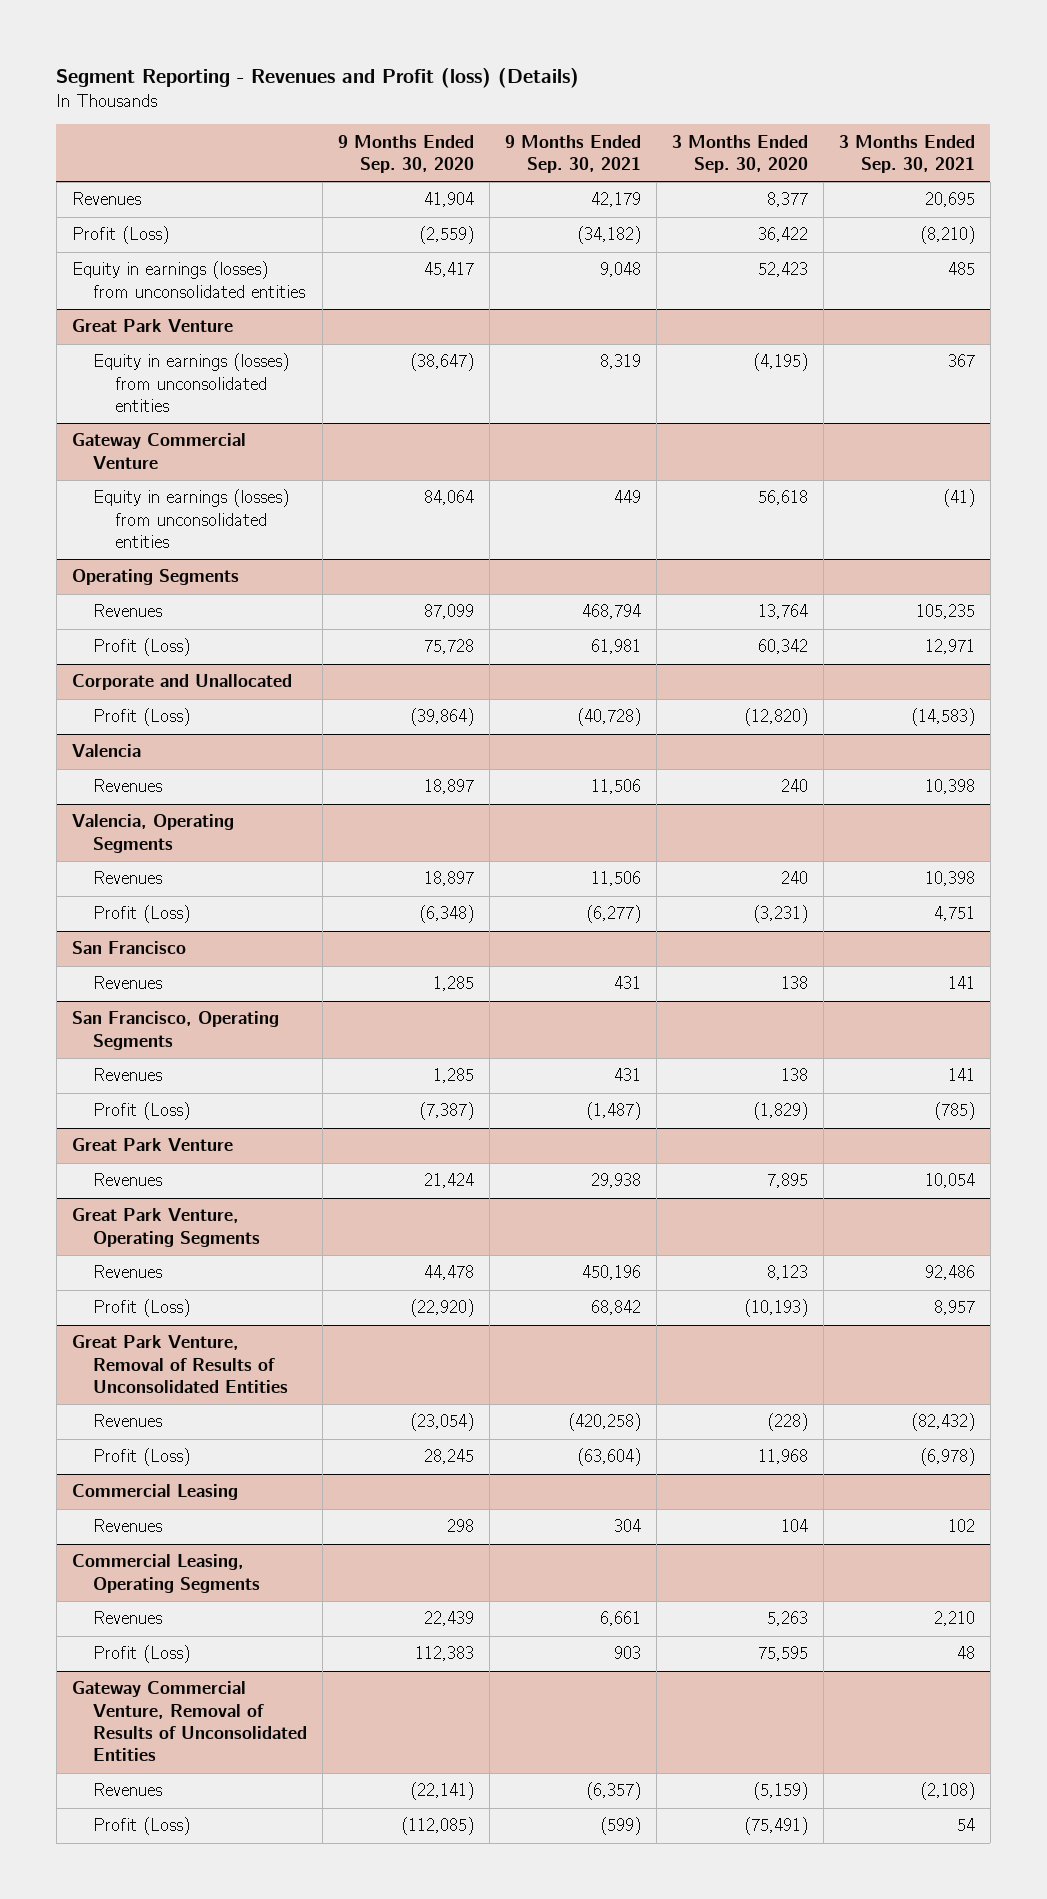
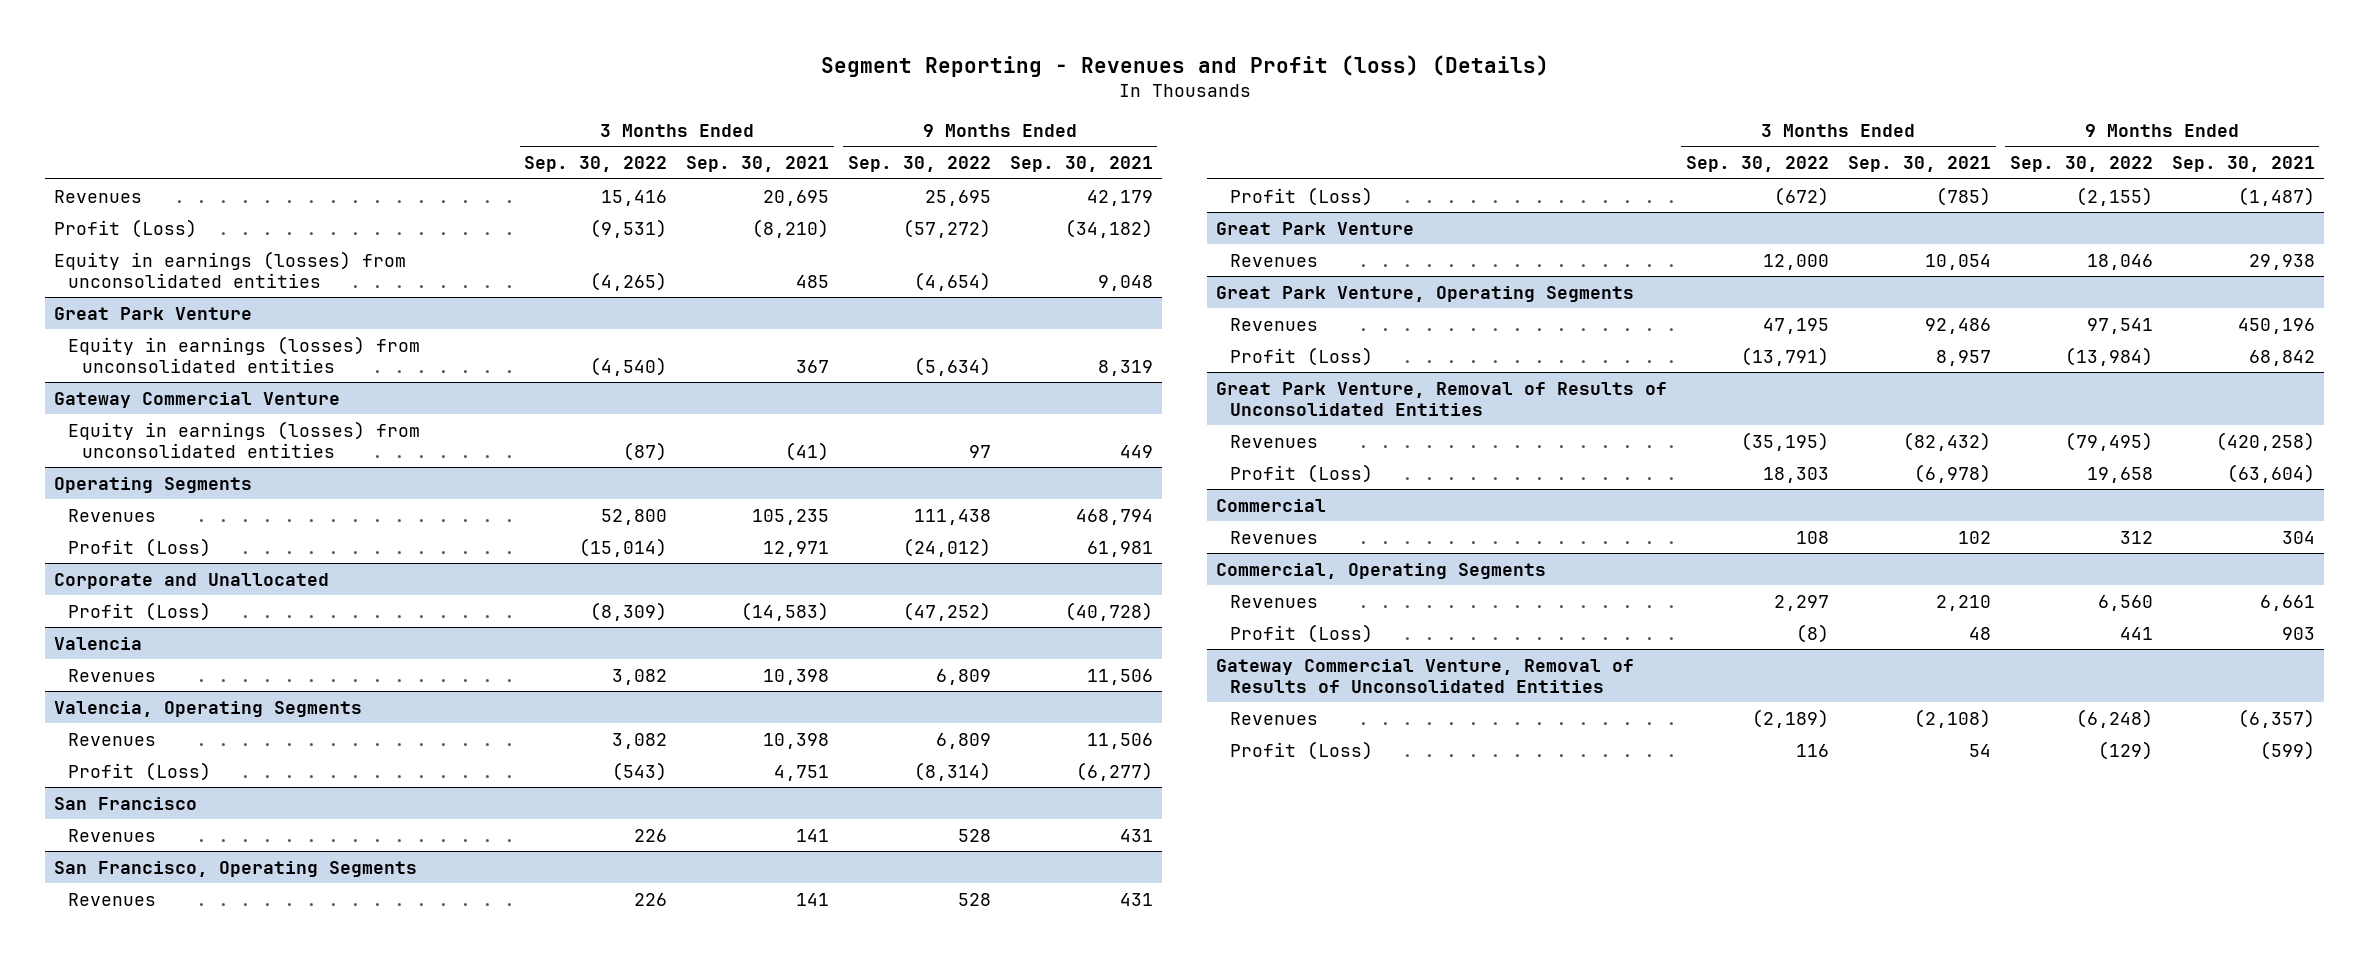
[338,134,475,173] 9 Months Ended Sep. 30, 2020 -> none
[671,134,808,173] 3 Months Ended Sep. 30, 2020 -> none
none -> [524,156,668,173] Sep. 30, 2022
none -> [847,156,991,173] Sep. 30, 2022
[71,1484,238,1501] Commercial Leasing -> [1216,498,1327,512] Commercial
[71,1554,261,1593] Commercial Leasing, Operating Segments -> [1216,562,1547,579] Commercial, Operating Segments

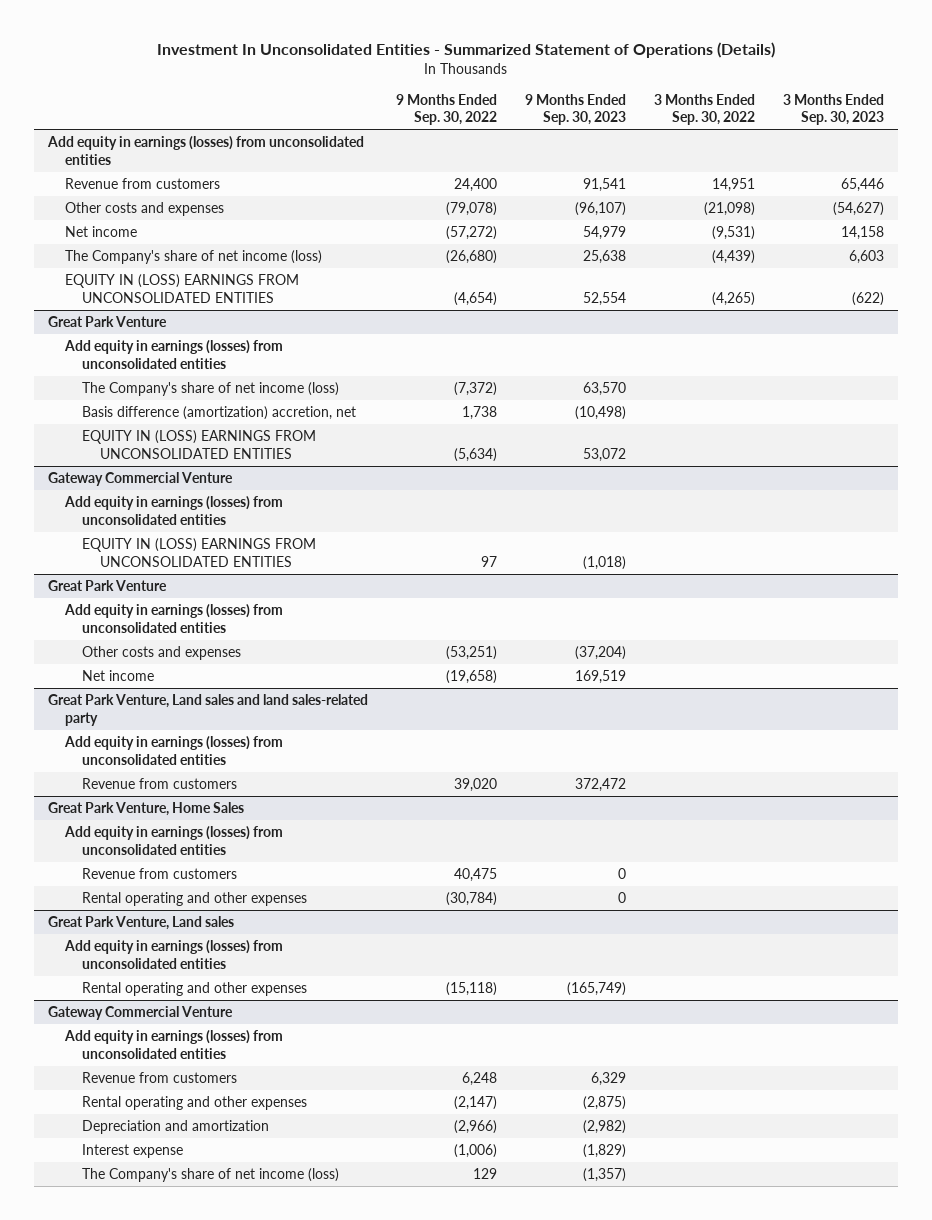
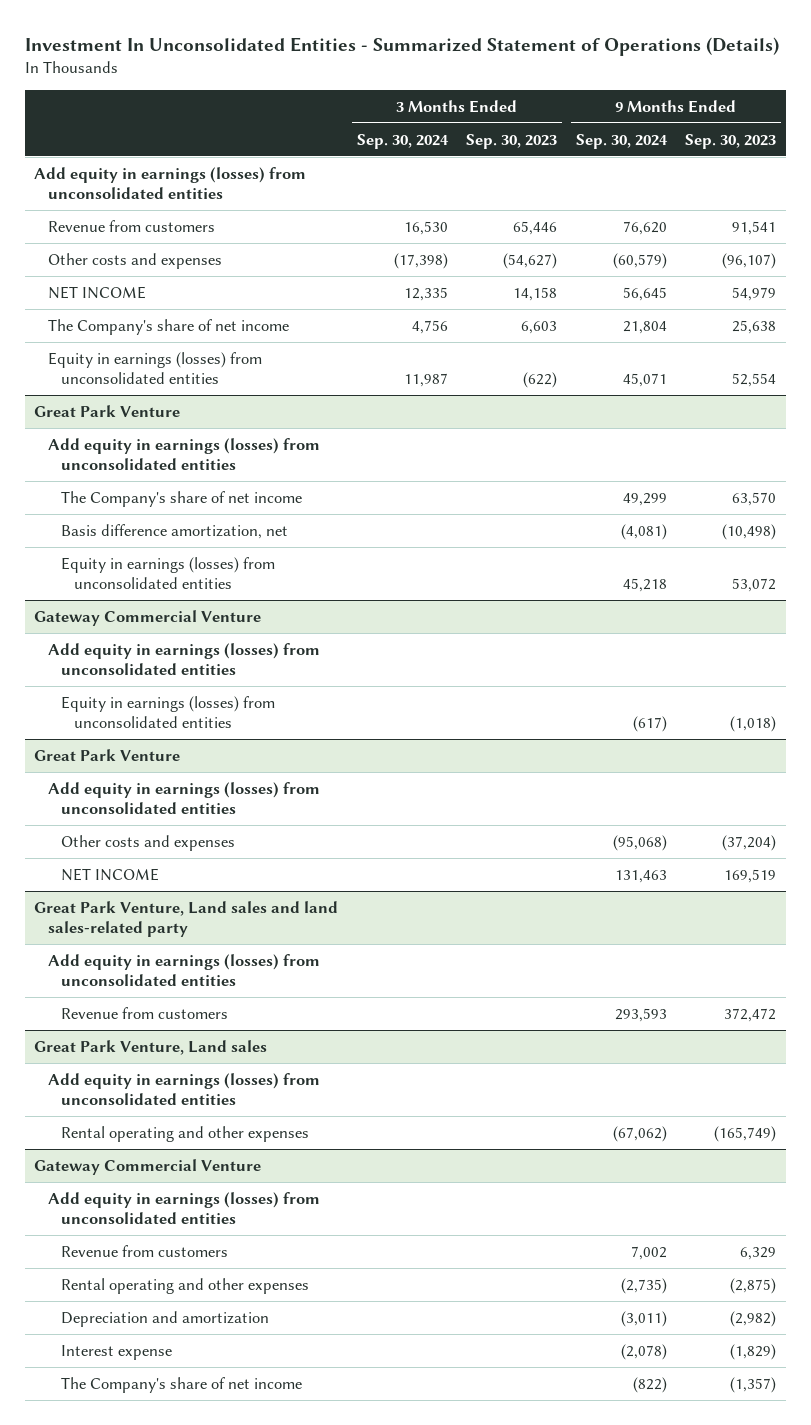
[395,93,497,126] 9 Months Ended Sep. 30, 2022 -> none
[654,93,756,126] 3 Months Ended Sep. 30, 2022 -> none
none -> [356,133,449,149] Sep. 30, 2024
none -> [575,133,668,149] Sep. 30, 2024
[65,226,138,238] Net income -> [47,285,146,299] NET INCOME
[65,250,323,265] The Company's share of net income (loss) -> [47,318,289,335] The Company's share of net income
[65,274,300,303] EQUITY IN (LOSS) EARNINGS FROM UNCONSOLIDATED ENTITIES -> [47,351,262,385] Equity in earnings (losses) from unconsolidated entities
[82,382,340,397] The Company's share of net income (loss) -> [60,490,302,507] The Company's share of net income
[82,406,357,421] Basis difference (amortization) accretion, net -> [60,523,288,539] Basis difference amortization, net
[82,430,317,459] EQUITY IN (LOSS) EARNINGS FROM UNCONSOLIDATED ENTITIES -> [60,556,275,590] Equity in earnings (losses) from unconsolidated entities
[82,538,317,567] EQUITY IN (LOSS) EARNINGS FROM UNCONSOLIDATED ENTITIES -> [60,695,275,729] Equity in earnings (losses) from unconsolidated entities
[82,670,155,682] Net income -> [60,867,159,881] NET INCOME
[47,802,244,817] Great Park Venture, Home Sales -> none
[64,826,284,855] Add equity in earnings (losses) from unconsolidated entities -> none
[82,868,238,880] Revenue from customers -> none
[82,892,308,907] Rental operating and other expenses -> none
[82,1168,340,1183] The Company's share of net income (loss) -> [60,1376,302,1393] The Company's share of net income

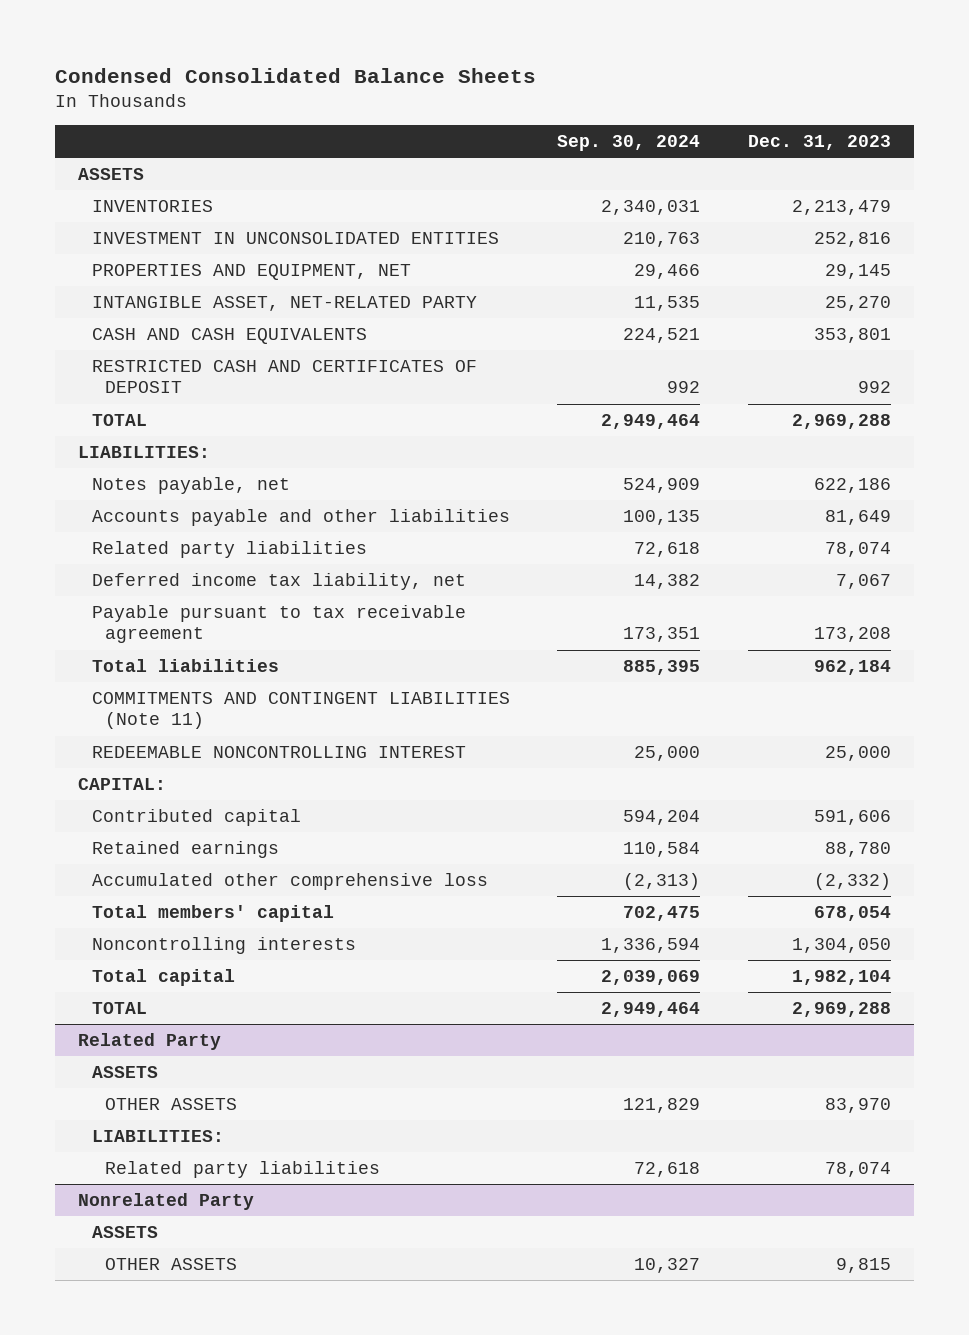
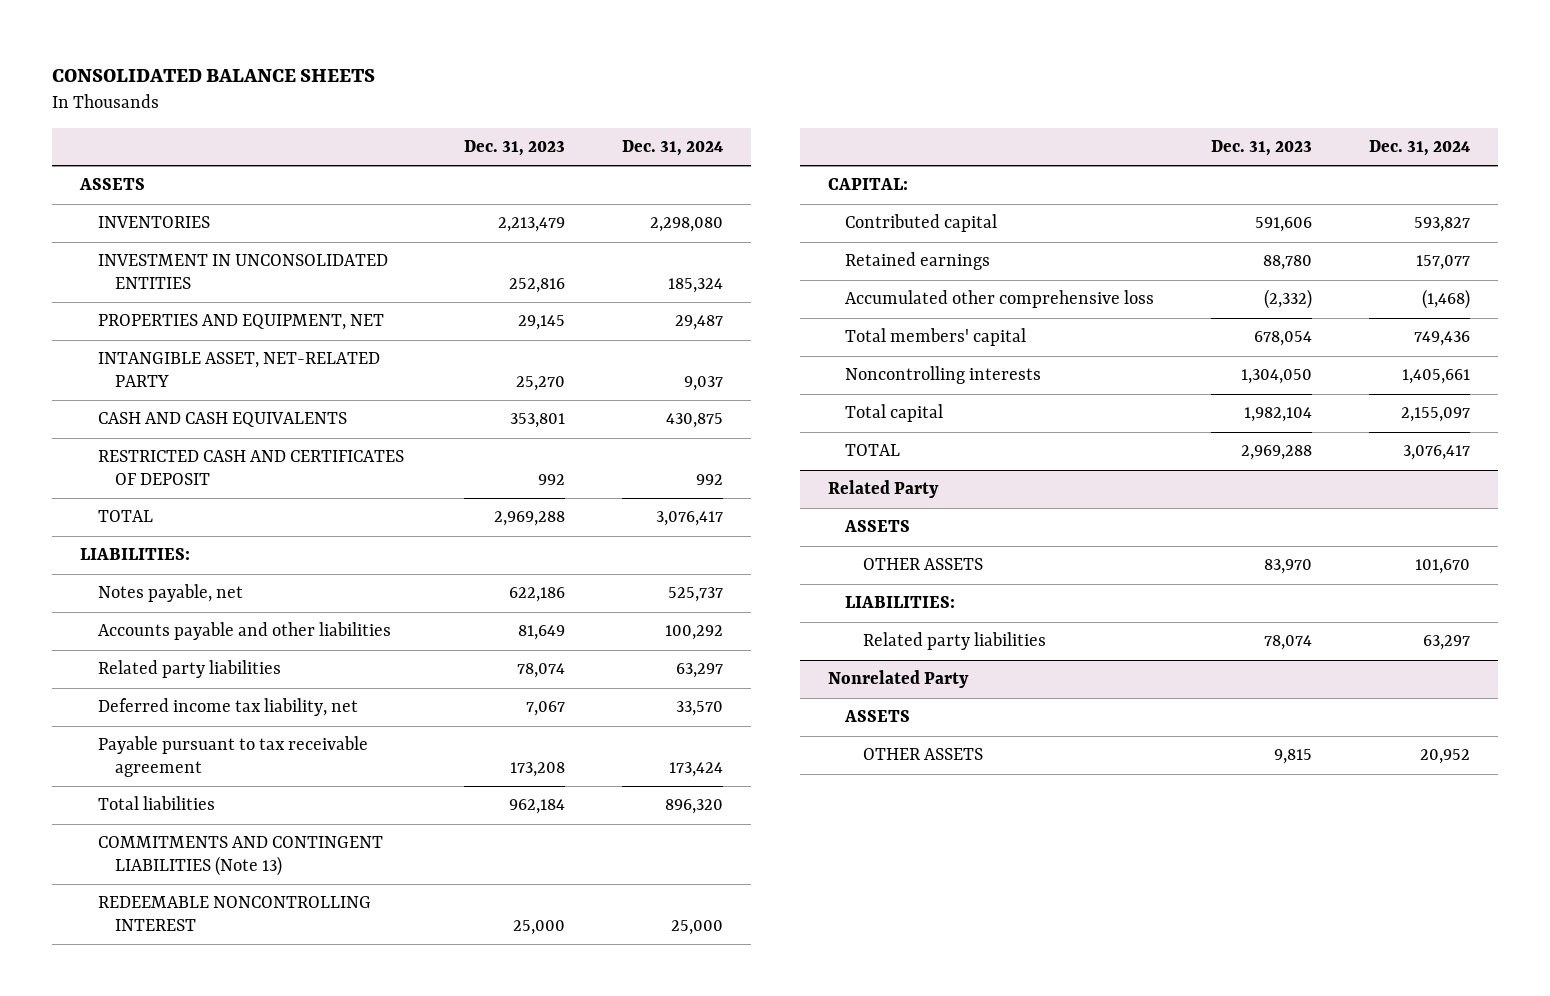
[54,67,536,83] Condensed Consolidated Balance Sheets -> [52,69,376,83] CONSOLIDATED BALANCE SHEETS
[557,135,701,152] Sep. 30, 2024 -> none
none -> [621,140,723,157] Dec. 31, 2024
[91,692,510,730] COMMITMENTS AND CONTINGENT LIABILITIES (Note 11) -> [97,836,383,876] COMMITMENTS AND CONTINGENT LIABILITIES (Note 13)

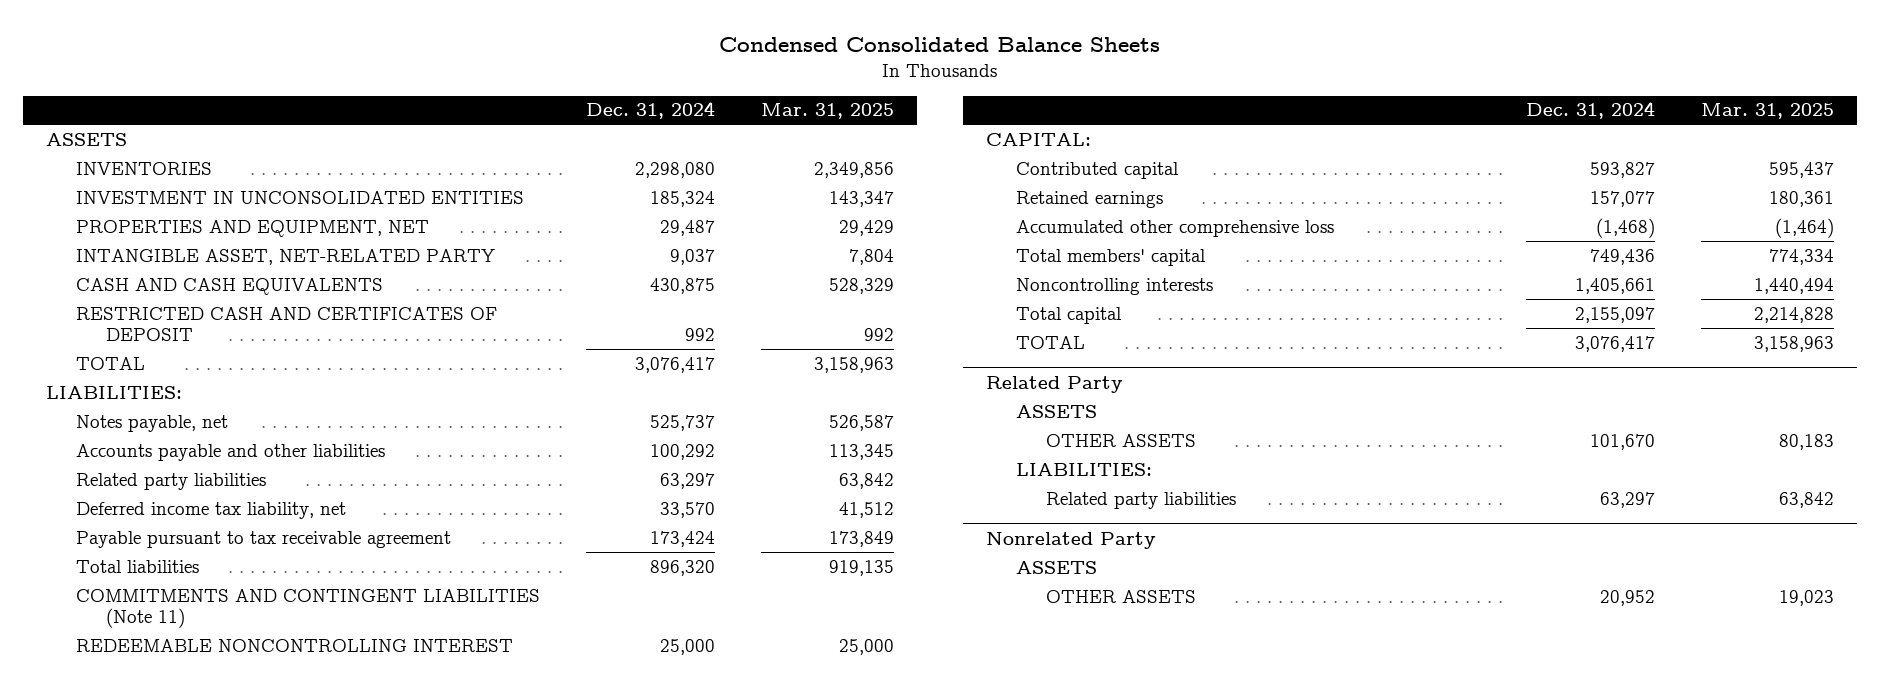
[52,69,376,83] CONSOLIDATED BALANCE SHEETS -> [719,37,1161,53] Condensed Consolidated Balance Sheets
[463,140,565,157] Dec. 31, 2023 -> none
none -> [761,103,895,120] Mar. 31, 2025
[97,836,383,876] COMMITMENTS AND CONTINGENT LIABILITIES (Note 13) -> [75,588,540,629] COMMITMENTS AND CONTINGENT LIABILITIES (Note 11)

